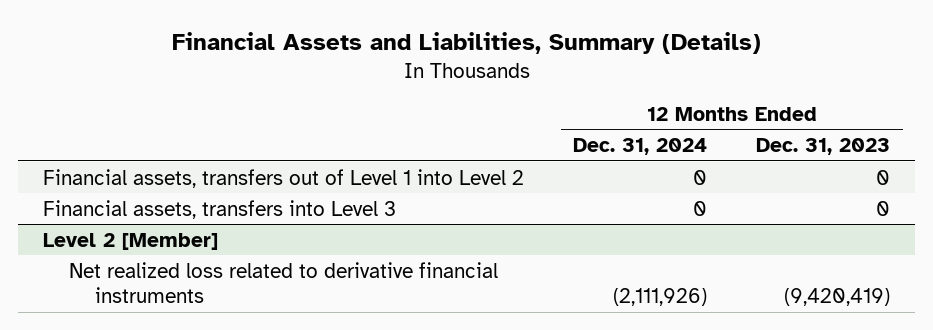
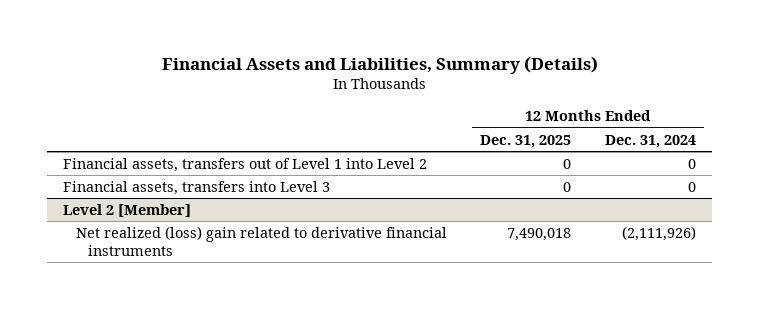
[756,138,891,156] Dec. 31, 2023 -> none
none -> [480,134,572,148] Dec. 31, 2025
[68,261,498,304] Net realized loss related to derivative financial instruments -> [75,226,447,256] Net realized (loss) gain related to derivative financial instruments

